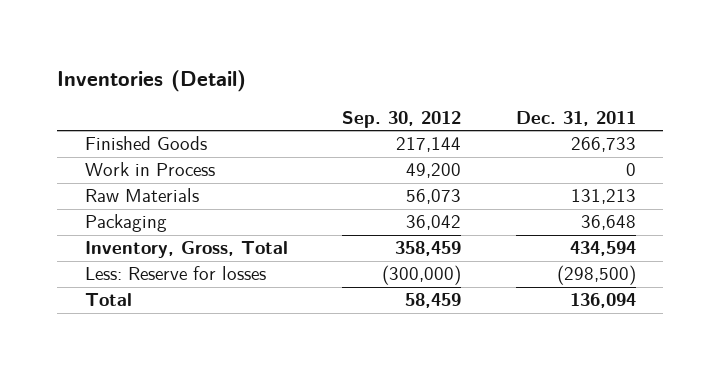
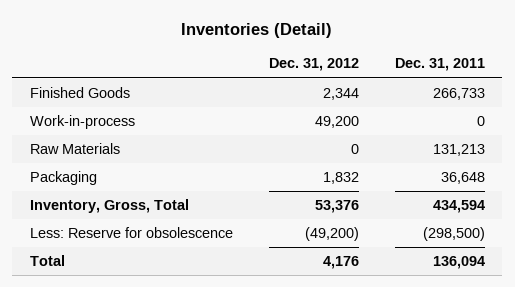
[342,110,462,128] Sep. 30, 2012 -> none
none -> [268,58,359,72] Dec. 31, 2012
[84,162,215,177] Work in Process -> [30,115,136,130] Work-in-process
[84,266,266,281] Less: Reserve for losses -> [30,227,234,239] Less: Reserve for obsolescence

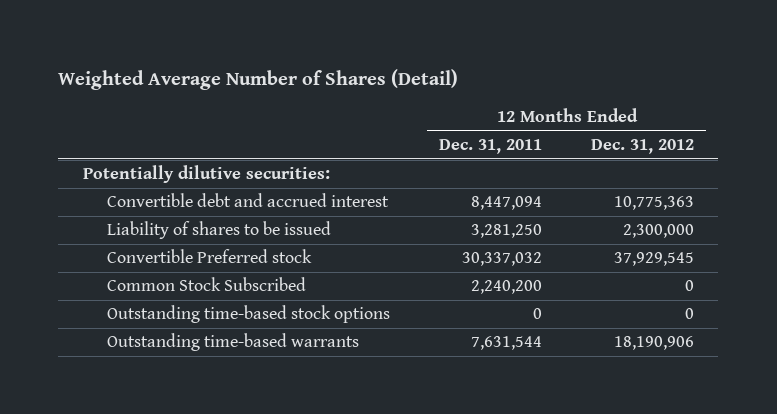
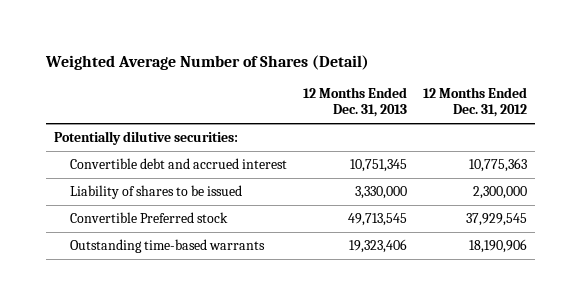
[439,139,543,155] Dec. 31, 2011 -> none
none -> [303,87,408,118] 12 Months Ended Dec. 31, 2013
[107,277,307,292] Common Stock Subscribed -> none
[107,305,391,324] Outstanding time-based stock options -> none

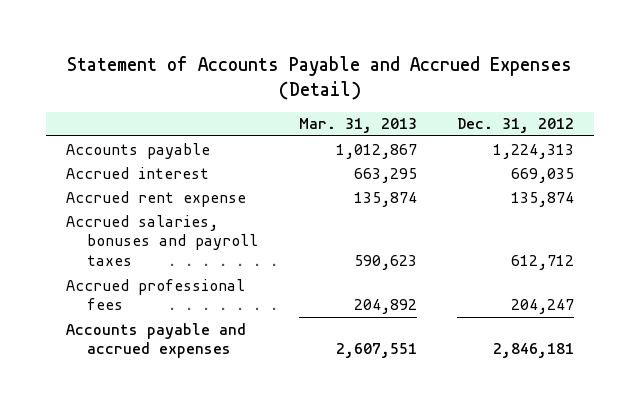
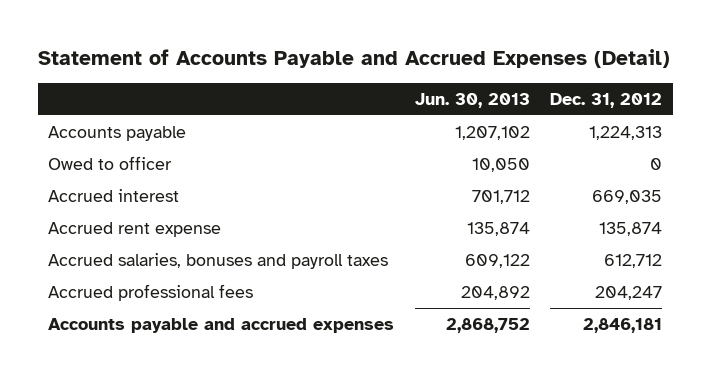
[298,118,417,134] Mar. 31, 2013 -> none
none -> [414,92,530,108] Jun. 30, 2013
none -> [48,155,173,170] Owed to officer

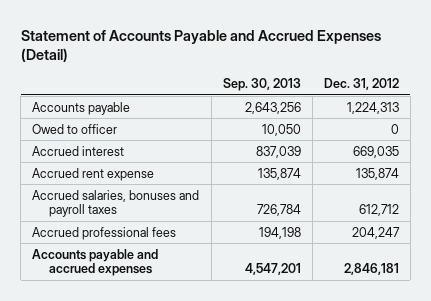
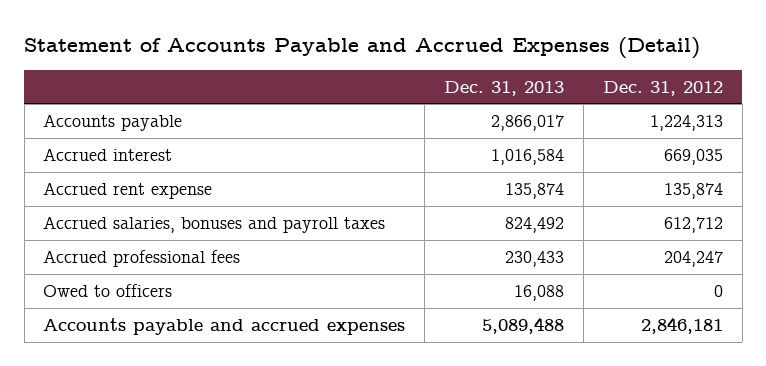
[222,78,301,92] Sep. 30, 2013 -> none
none -> [444,80,565,96] Dec. 31, 2013
[32,123,118,134] Owed to officer -> none
none -> [43,283,173,297] Owed to officers

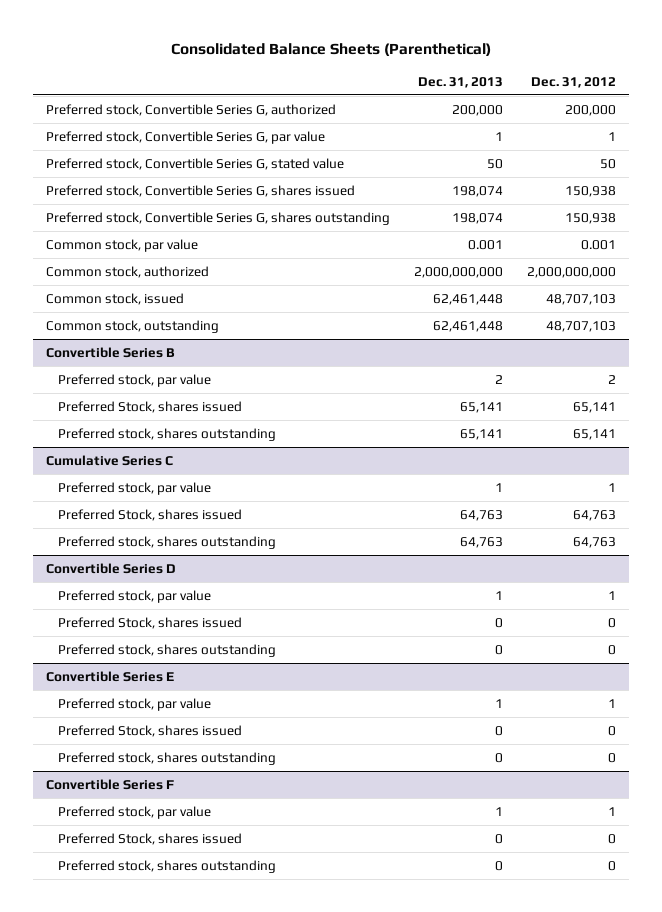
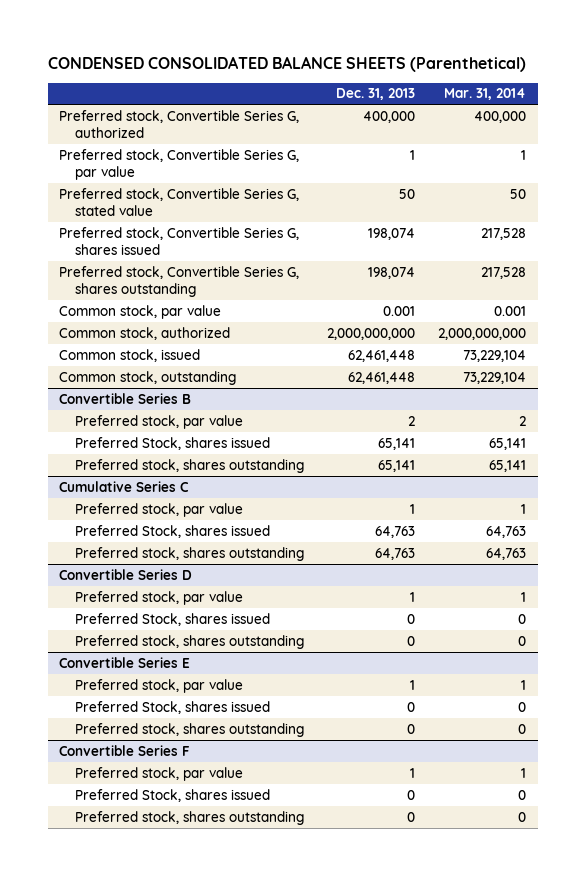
[171,43,492,57] Consolidated Balance Sheets (Parenthetical) -> [47,55,526,72] CONDENSED CONSOLIDATED BALANCE SHEETS (Parenthetical)
[531,76,617,88] Dec. 31, 2012 -> none
none -> [444,88,527,101] Mar. 31, 2014
[452,105,504,117] 200,000 -> [363,110,416,123] 400,000

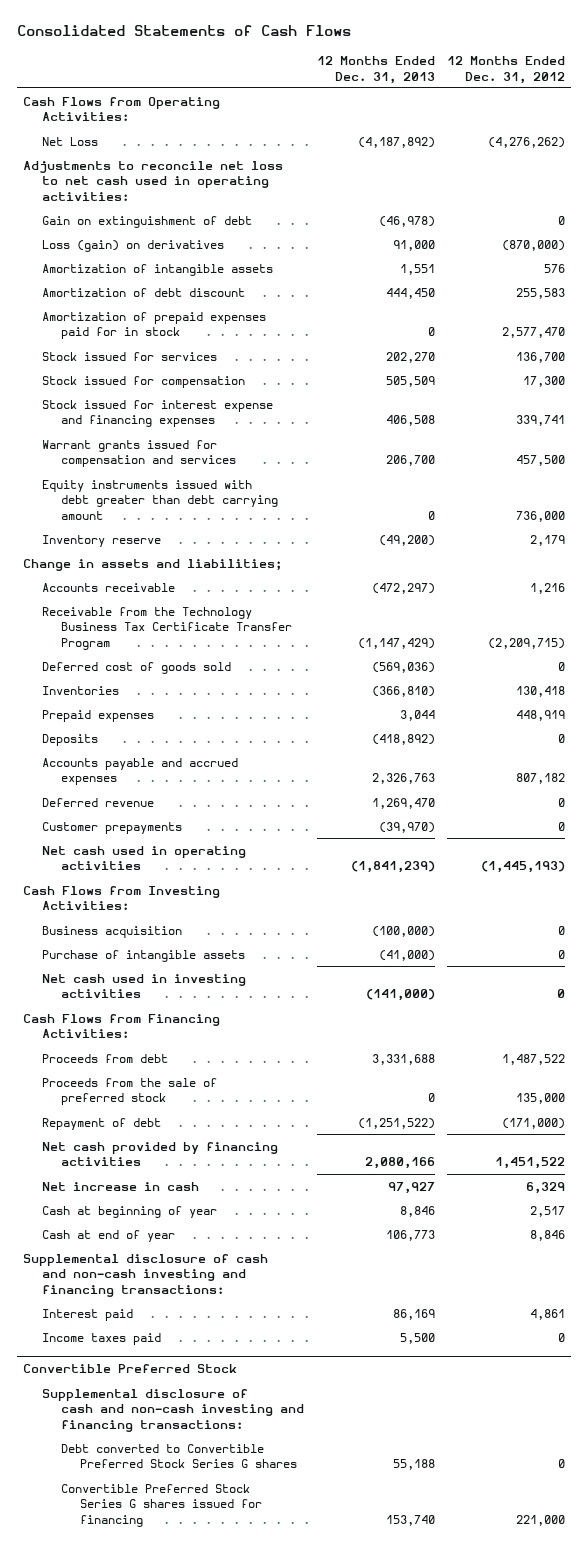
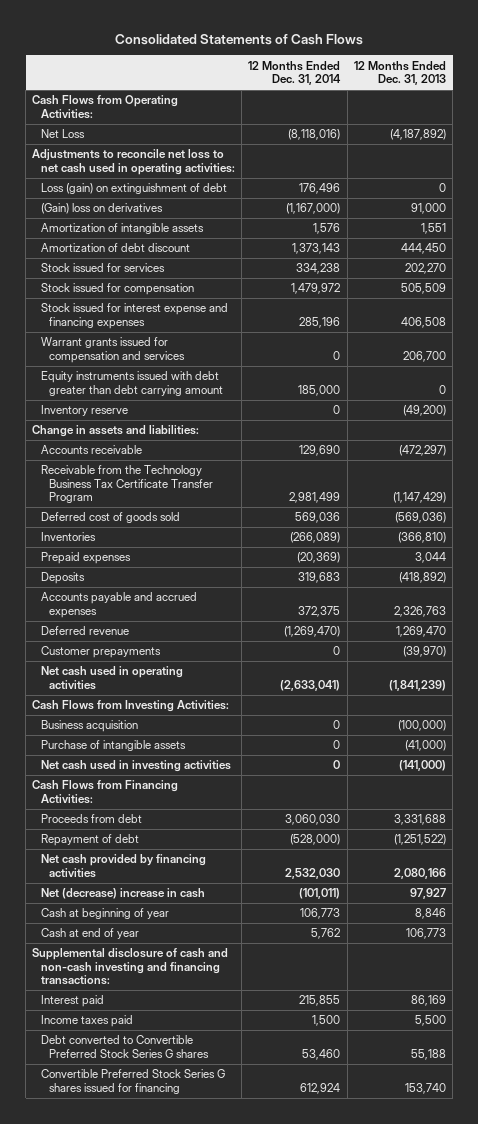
[446,55,565,84] 12 Months Ended Dec. 31, 2012 -> none
none -> [248,60,342,86] 12 Months Ended Dec. 31, 2014
[42,215,253,228] Gain on extinguishment of debt -> [40,183,227,195] Loss (gain) on extinguishment of debt
[378,215,435,227] (46,978) -> [438,183,446,193] 0
[42,239,225,252] Loss (gain) on derivatives -> [40,203,163,215] (Gain) loss on derivatives
[42,311,267,340] Amortization of prepaid expenses paid for in stock -> none
[23,558,283,571] Change in assets and liabilities; -> [32,425,200,438] Change in assets and liabilities:
[42,1077,218,1106] Proceeds from the sale of preferred stock -> none
[42,1181,200,1191] Net increase in cash -> [40,888,205,900] Net (decrease) increase in cash
[23,1364,238,1374] Convertible Preferred Stock -> none
[42,1388,305,1432] Supplemental disclosure of cash and non-cash investing and financing transactions: -> none

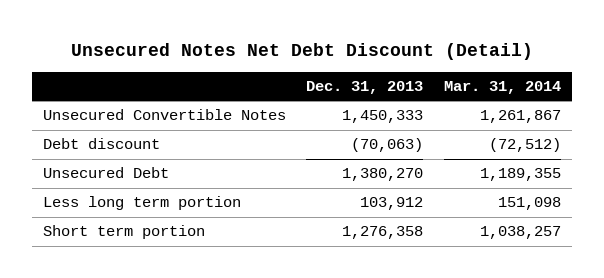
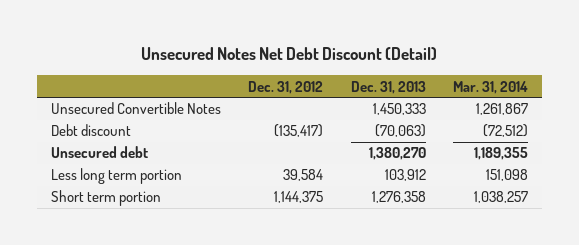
none -> [248,80,324,94] Dec. 31, 2012
[42,167,169,179] Unsecured Debt -> [50,146,148,159] Unsecured debt

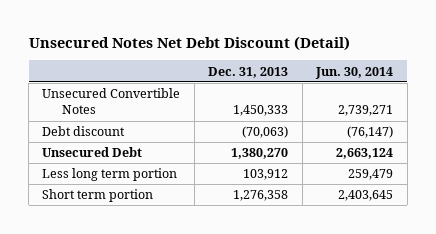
[248,80,324,94] Dec. 31, 2012 -> none
[452,80,528,94] Mar. 31, 2014 -> none
none -> [315,66,394,79] Jun. 30, 2014
[50,146,148,159] Unsecured debt -> [42,147,143,158] Unsecured Debt

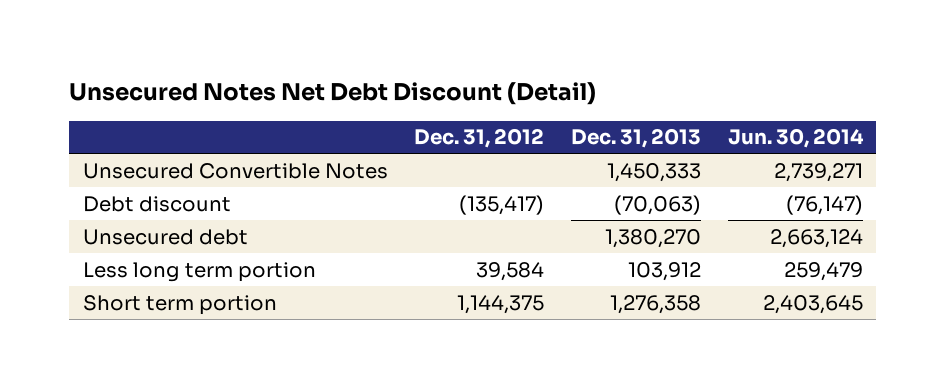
none -> [414,128,545,149] Dec. 31, 2012
[42,147,143,158] Unsecured Debt -> [82,228,248,245] Unsecured debt

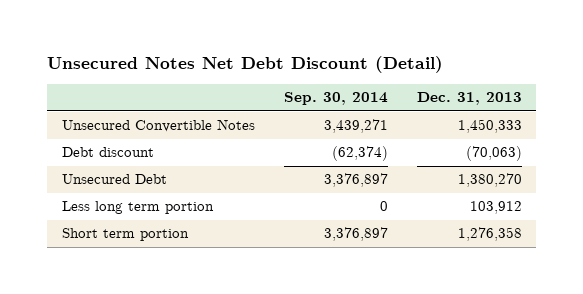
[414,128,545,149] Dec. 31, 2012 -> none
[728,128,865,149] Jun. 30, 2014 -> none
none -> [283,92,388,106] Sep. 30, 2014
[82,228,248,245] Unsecured debt -> [61,174,167,185] Unsecured Debt

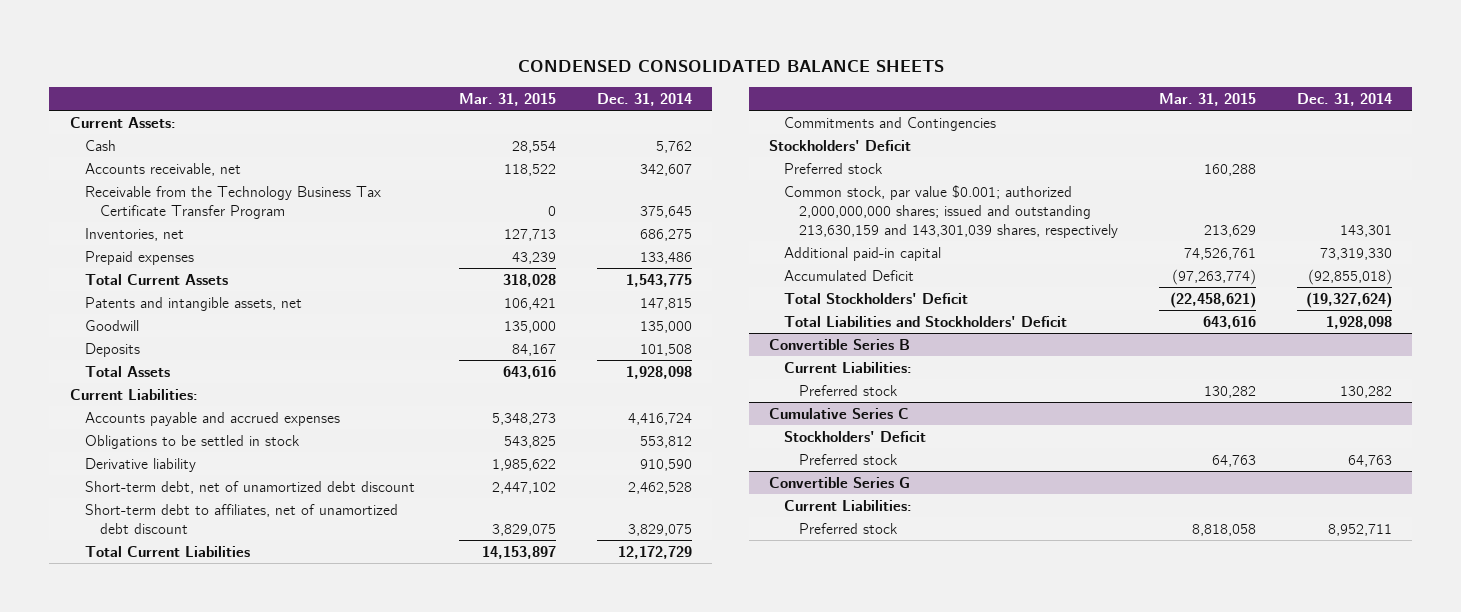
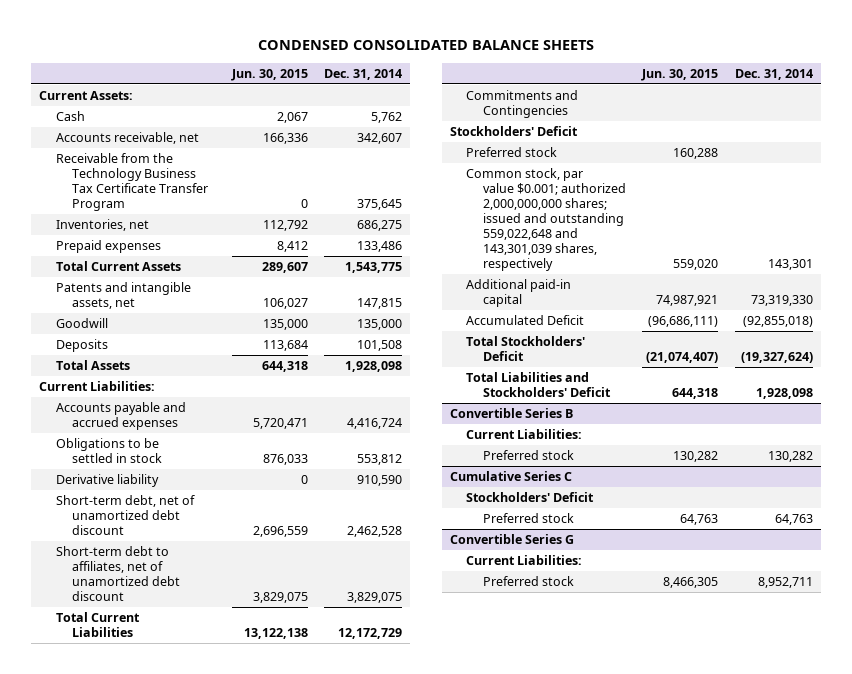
[459,92,557,106] Mar. 31, 2015 -> none
none -> [230,68,308,81] Jun. 30, 2015
[784,184,1119,238] Common stock, par value $0.001; authorized 2,000,000,000 shares; issued and outstanding 213,630,159 and 143,301,039 shares, respectively -> [466,167,626,272] Common stock, par value $0.001; authorized 2,000,000,000 shares; issued and outstanding 559,022,648 and 143,301,039 shares, respectively

